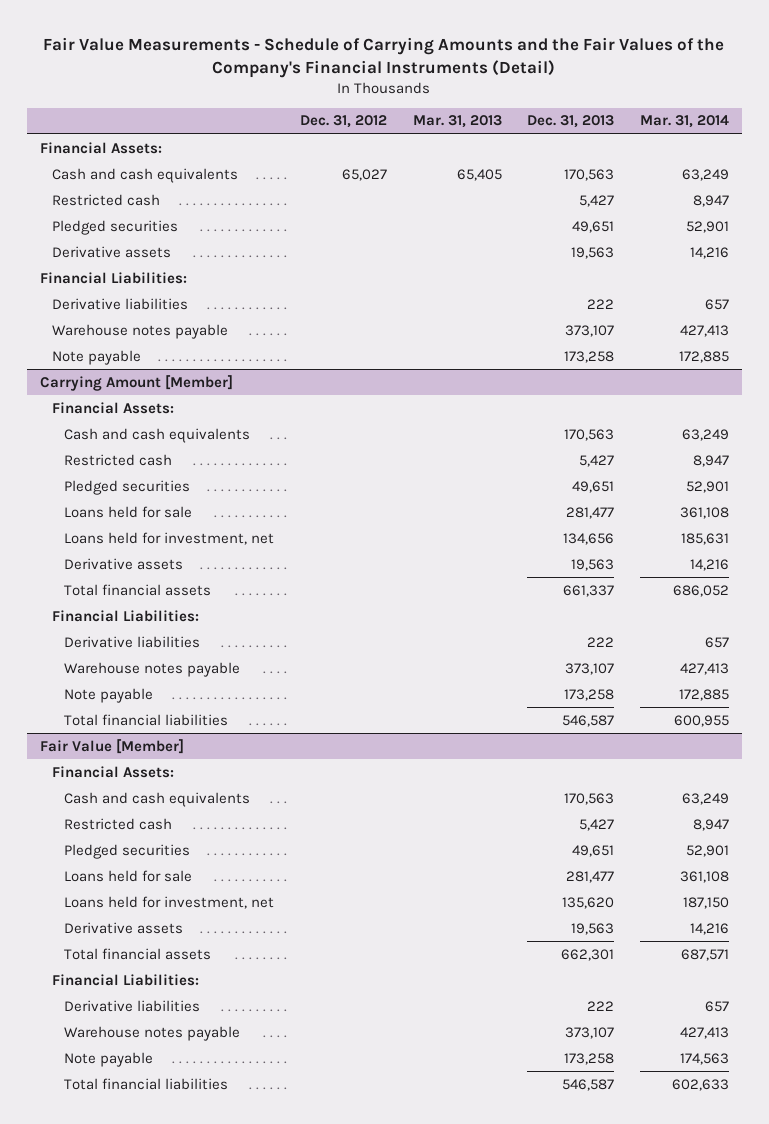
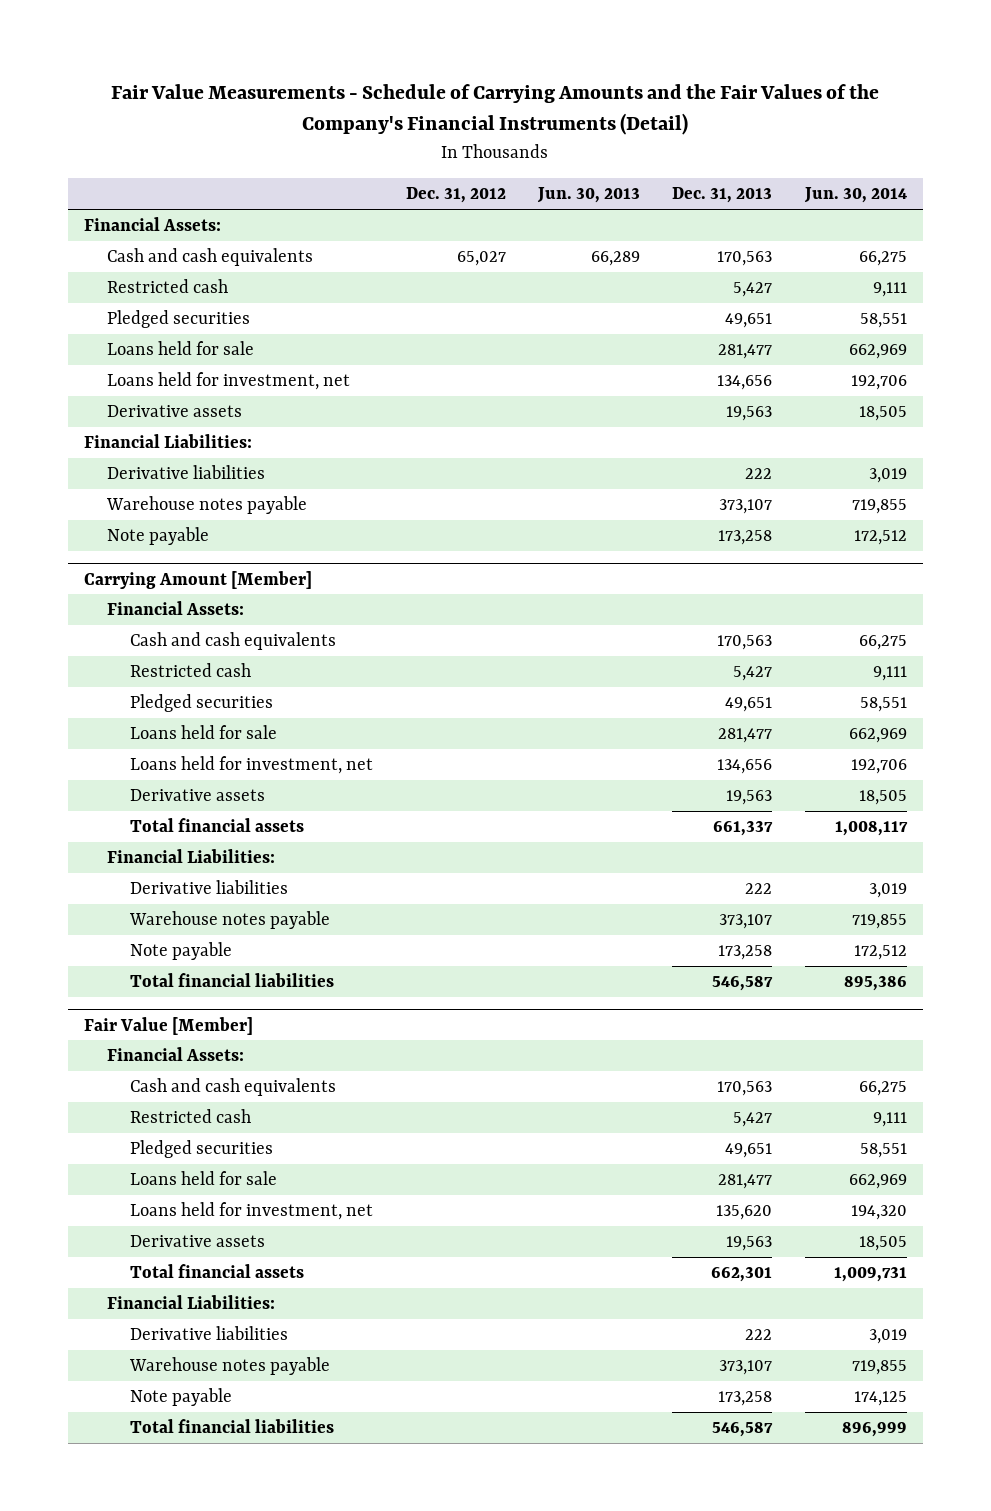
[412,115,502,129] Mar. 31, 2013 -> none
[640,115,730,129] Mar. 31, 2014 -> none
none -> [536,187,640,204] Jun. 30, 2013
none -> [803,187,907,204] Jun. 30, 2014
none -> [107,341,255,356] Loans held for sale
none -> [107,372,351,391] Loans held for investment, net

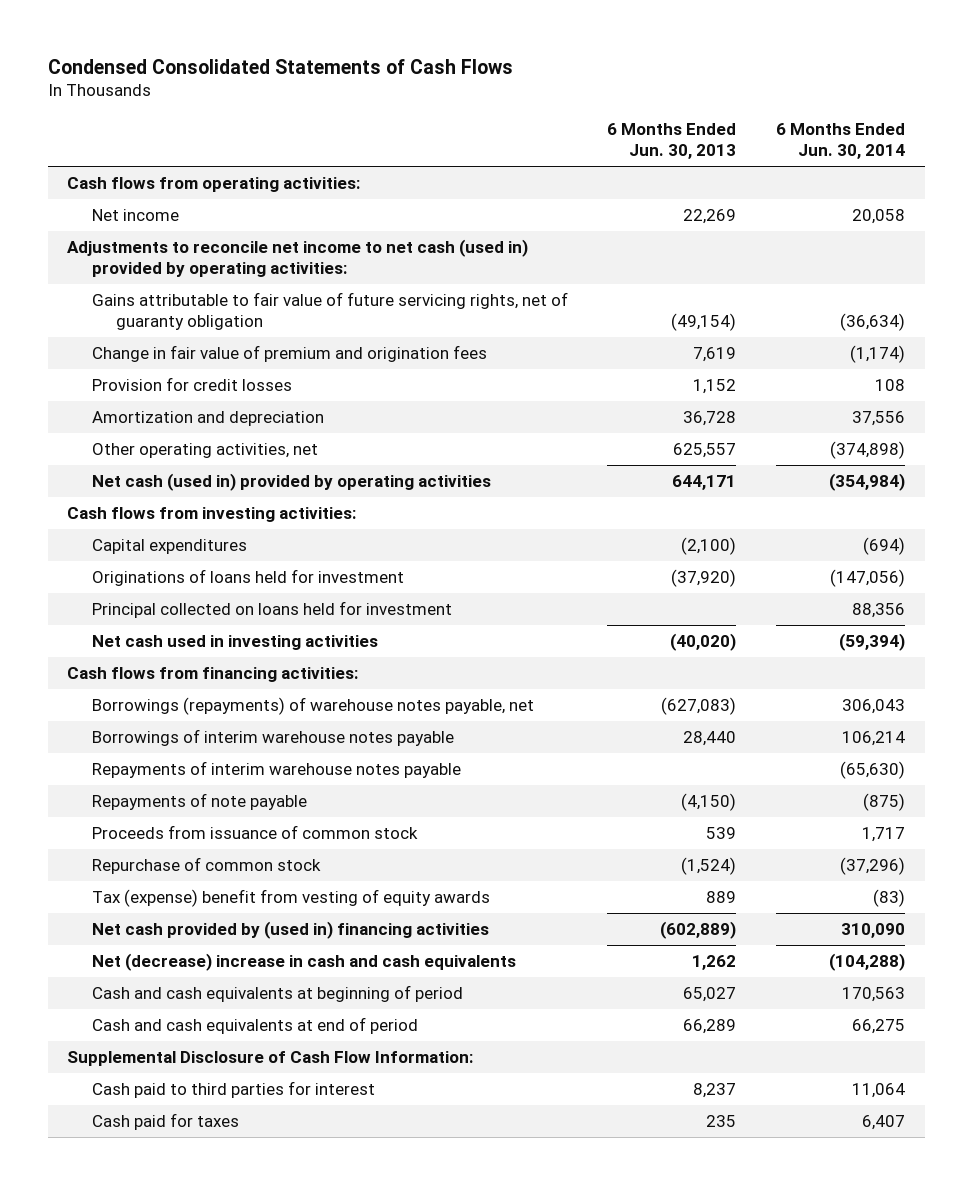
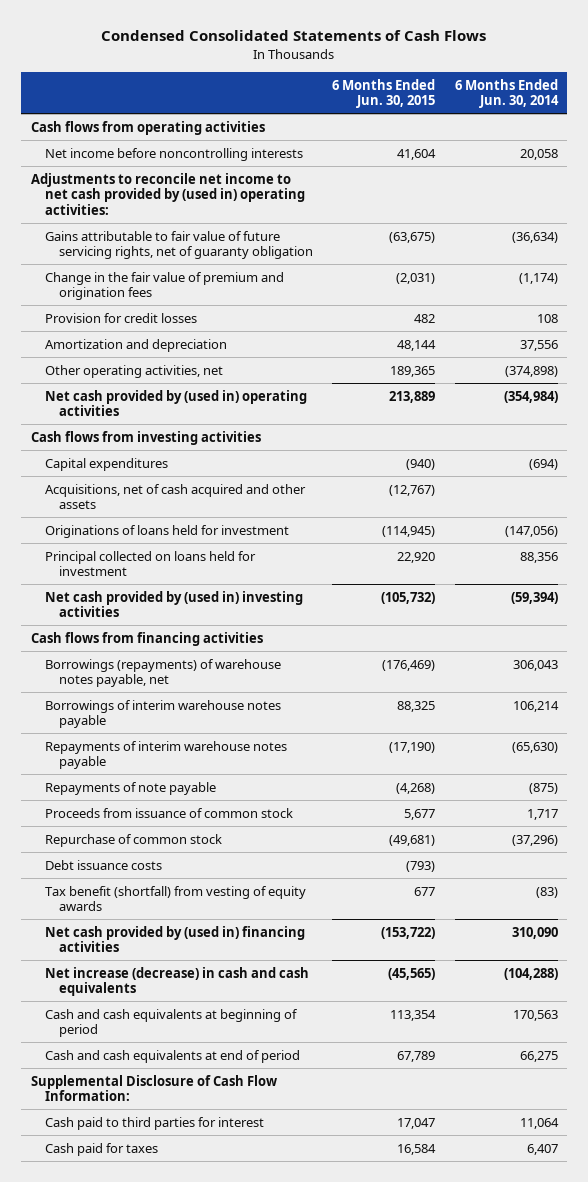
[607,123,737,159] 6 Months Ended Jun. 30, 2013 -> none
none -> [332,78,436,109] 6 Months Ended Jun. 30, 2015
[67,177,361,193] Cash flows from operating activities: -> [30,120,265,135] Cash flows from operating activities
[91,209,179,222] Net income -> [44,147,303,161] Net income before noncontrolling interests
[67,239,529,277] Adjustments to reconcile net income to net cash (used in) provided by operating activities: -> [30,172,305,215] Adjustments to reconcile net income to net cash provided by (used in) operating activities:
[91,345,487,363] Change in fair value of premium and origination fees -> [44,271,284,301] Change in the fair value of premium and origination fees
[91,473,491,492] Net cash (used in) provided by operating activities -> [44,389,307,417] Net cash provided by (used in) operating activities
[67,507,357,523] Cash flows from investing activities: -> [30,430,261,445] Cash flows from investing activities
none -> [44,483,306,510] Acquisitions, net of cash acquired and other assets
[91,635,378,651] Net cash used in investing activities -> [44,590,303,618] Net cash provided by (used in) investing activities
[67,667,359,683] Cash flows from financing activities: -> [30,631,263,646] Cash flows from financing activities
none -> [44,859,162,870] Debt issuance costs
[91,889,490,908] Tax (expense) benefit from vesting of equity awards -> [44,885,306,912] Tax benefit (shortfall) from vesting of equity awards
[91,953,516,972] Net (decrease) increase in cash and cash equivalents -> [44,966,309,997] Net increase (decrease) in cash and cash equivalents

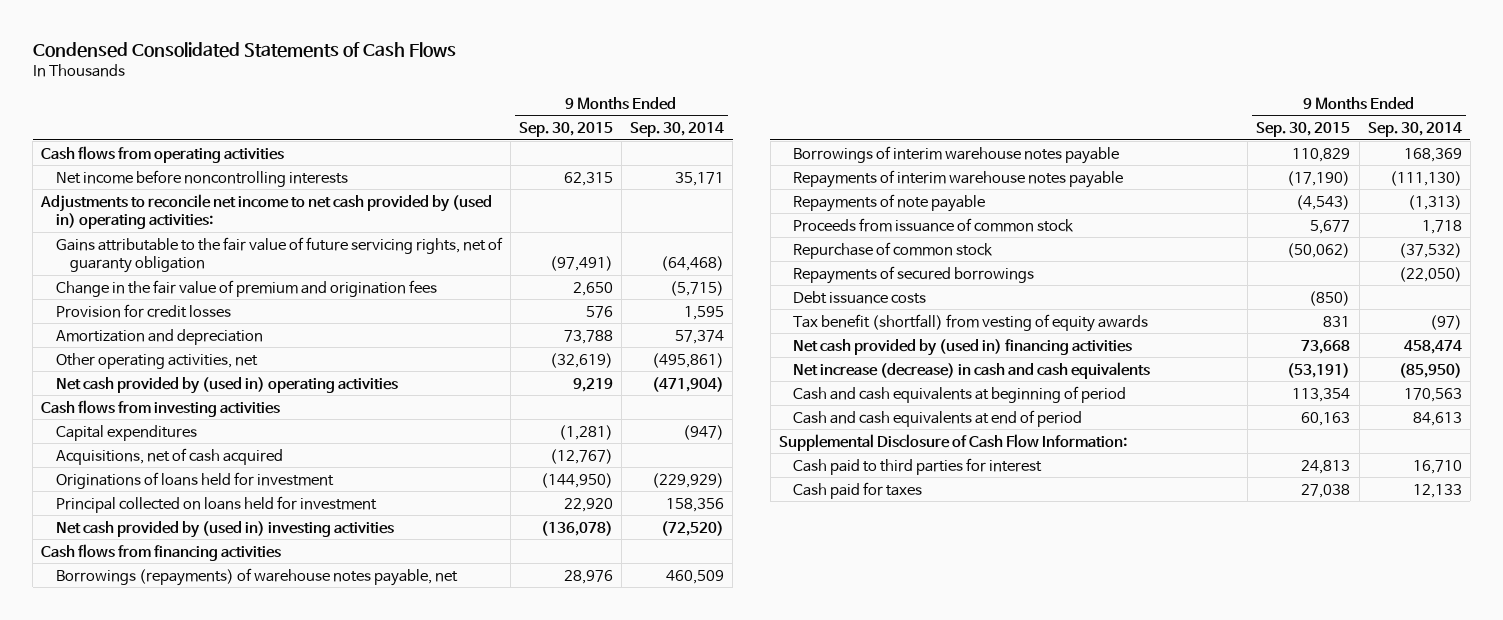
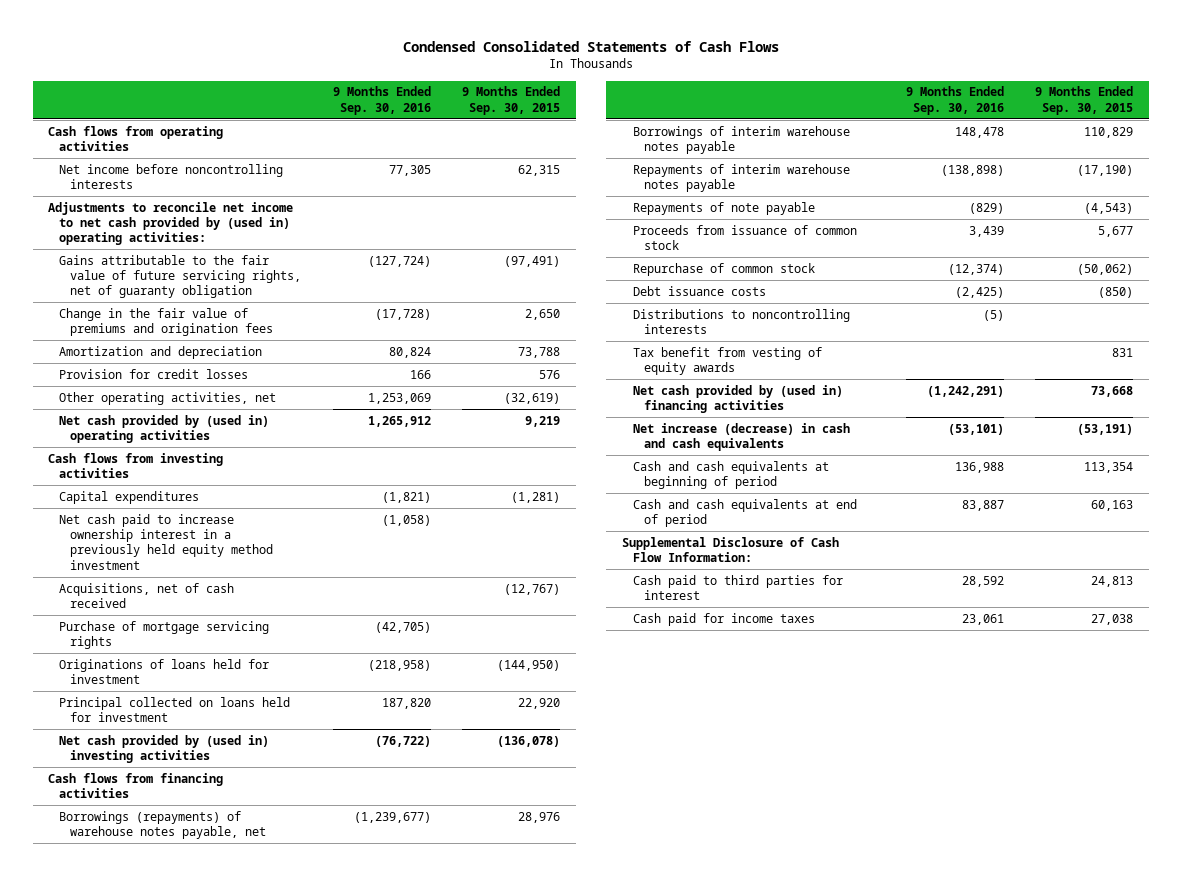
[630,121,725,137] Sep. 30, 2014 -> none
none -> [332,86,431,115] 9 Months Ended Sep. 30, 2016
[55,279,437,297] Change in the fair value of premium and origination fees -> [59,307,274,337] Change in the fair value of premiums and origination fees
[55,303,231,318] Provision for credit losses -> [59,368,249,379] Provision for credit losses
none -> [59,513,274,570] Net cash paid to increase ownership interest in a previously held equity method investment
[55,447,283,465] Acquisitions, net of cash acquired -> [59,582,235,609] Acquisitions, net of cash received
none -> [59,620,270,650] Purchase of mortgage servicing rights
[793,265,1035,284] Repayments of secured borrowings -> none
none -> [632,308,850,335] Distributions to noncontrolling interests
[793,313,1149,332] Tax benefit (shortfall) from vesting of equity awards -> [632,346,822,376] Tax benefit from vesting of equity awards
[793,481,923,499] Cash paid for taxes -> [632,612,815,626] Cash paid for income taxes

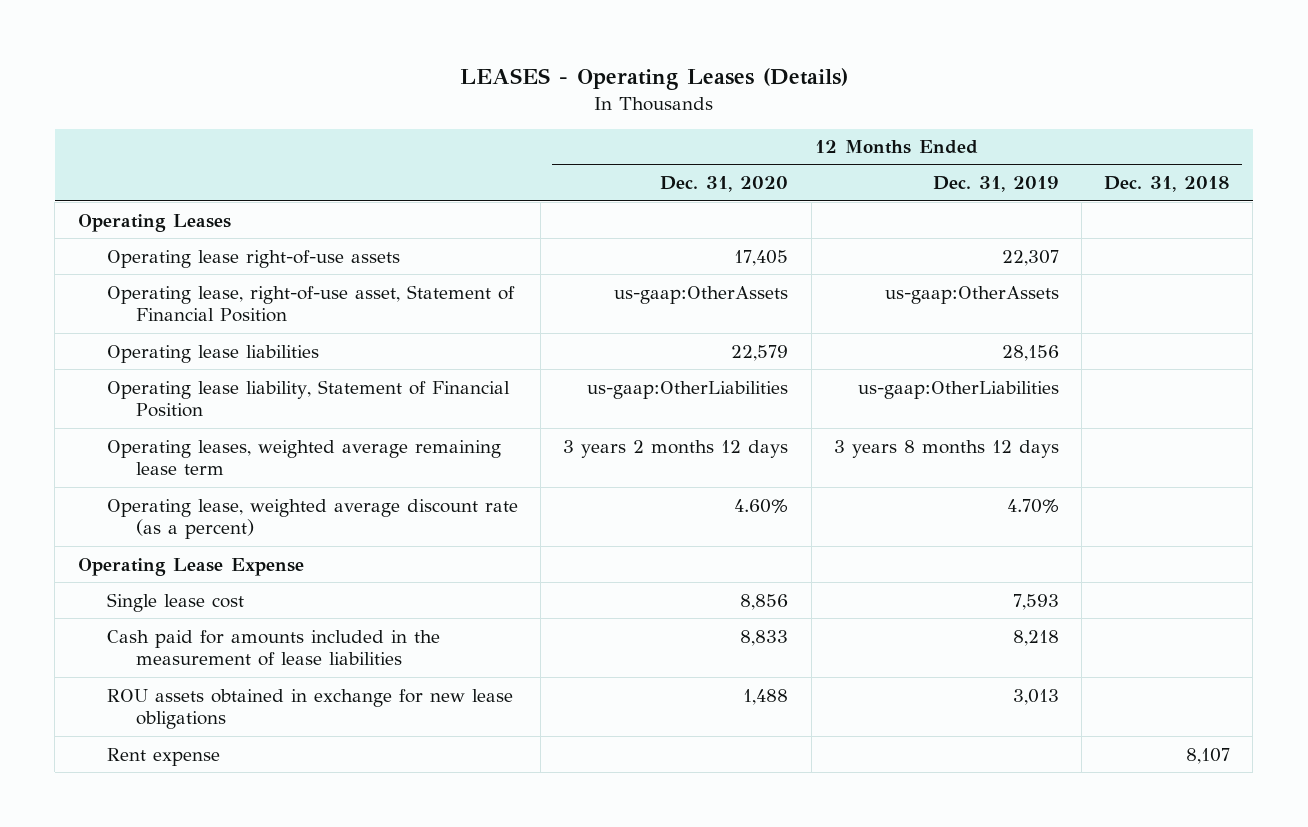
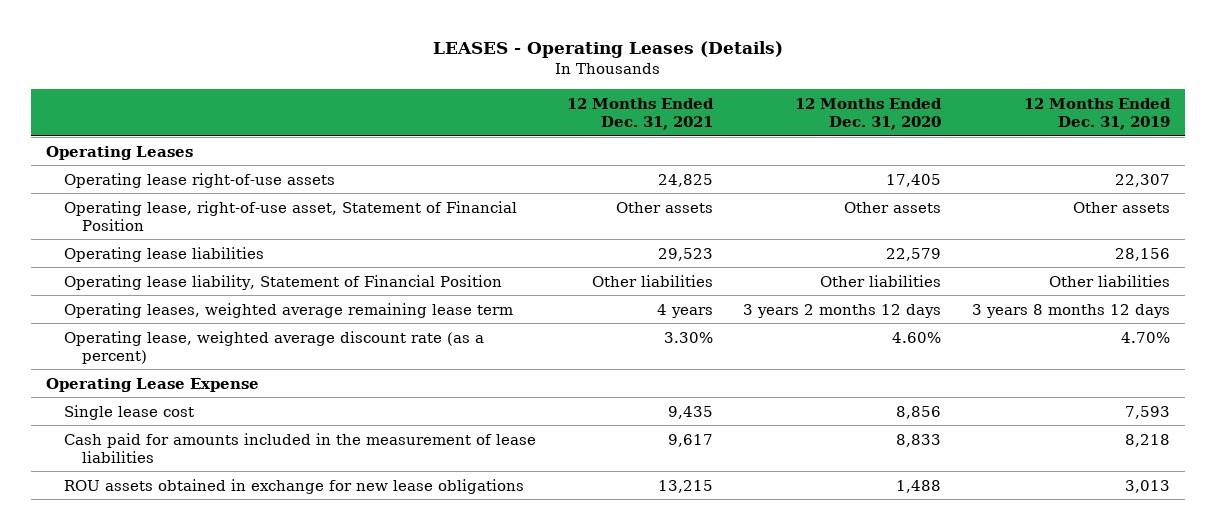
[1104,176,1231,193] Dec. 31, 2018 -> none
none -> [566,97,714,131] 12 Months Ended Dec. 31, 2021
[614,285,789,304] us-gaap:OtherAssets -> [844,201,942,213] Other assets
[884,285,1059,304] us-gaap:OtherAssets -> [1072,201,1170,213] Other assets
[587,380,789,399] us-gaap:OtherLiabilities -> [820,274,942,287] Other liabilities
[857,380,1059,399] us-gaap:OtherLiabilities -> [1048,274,1170,287] Other liabilities
[106,747,220,766] Rent expense -> none

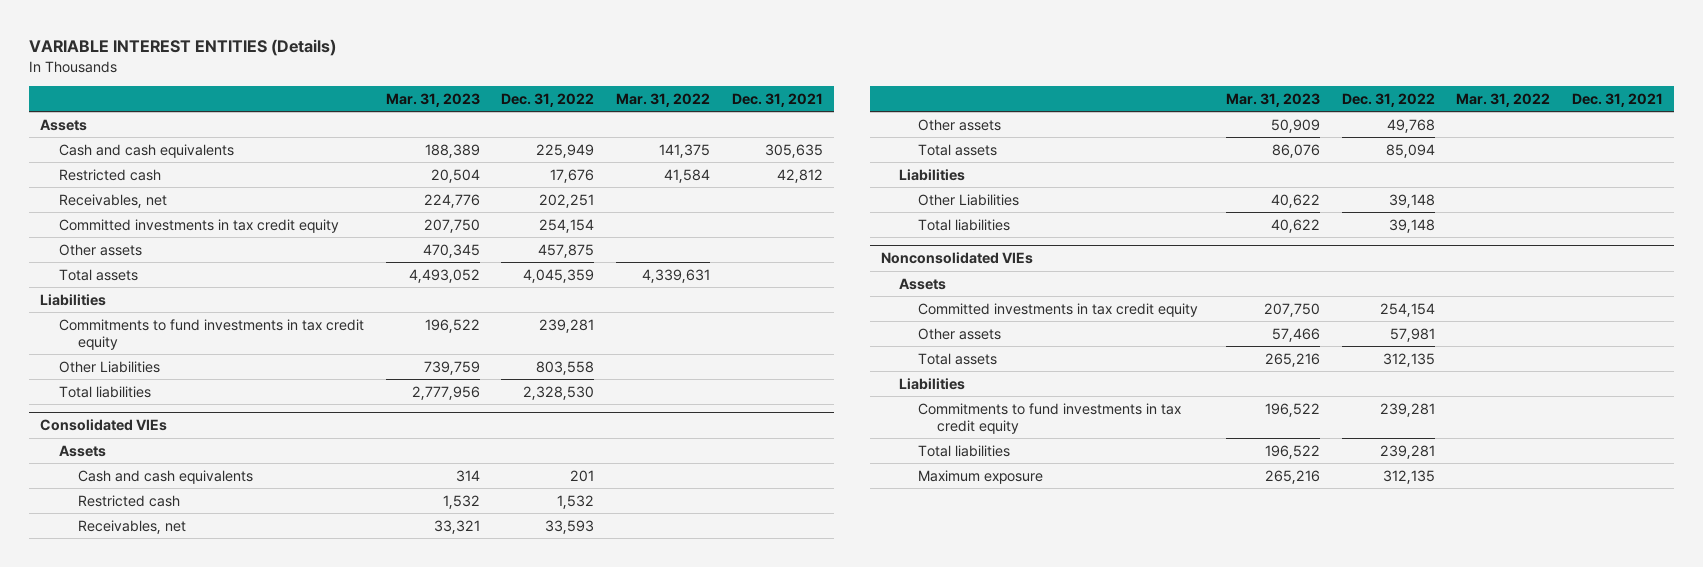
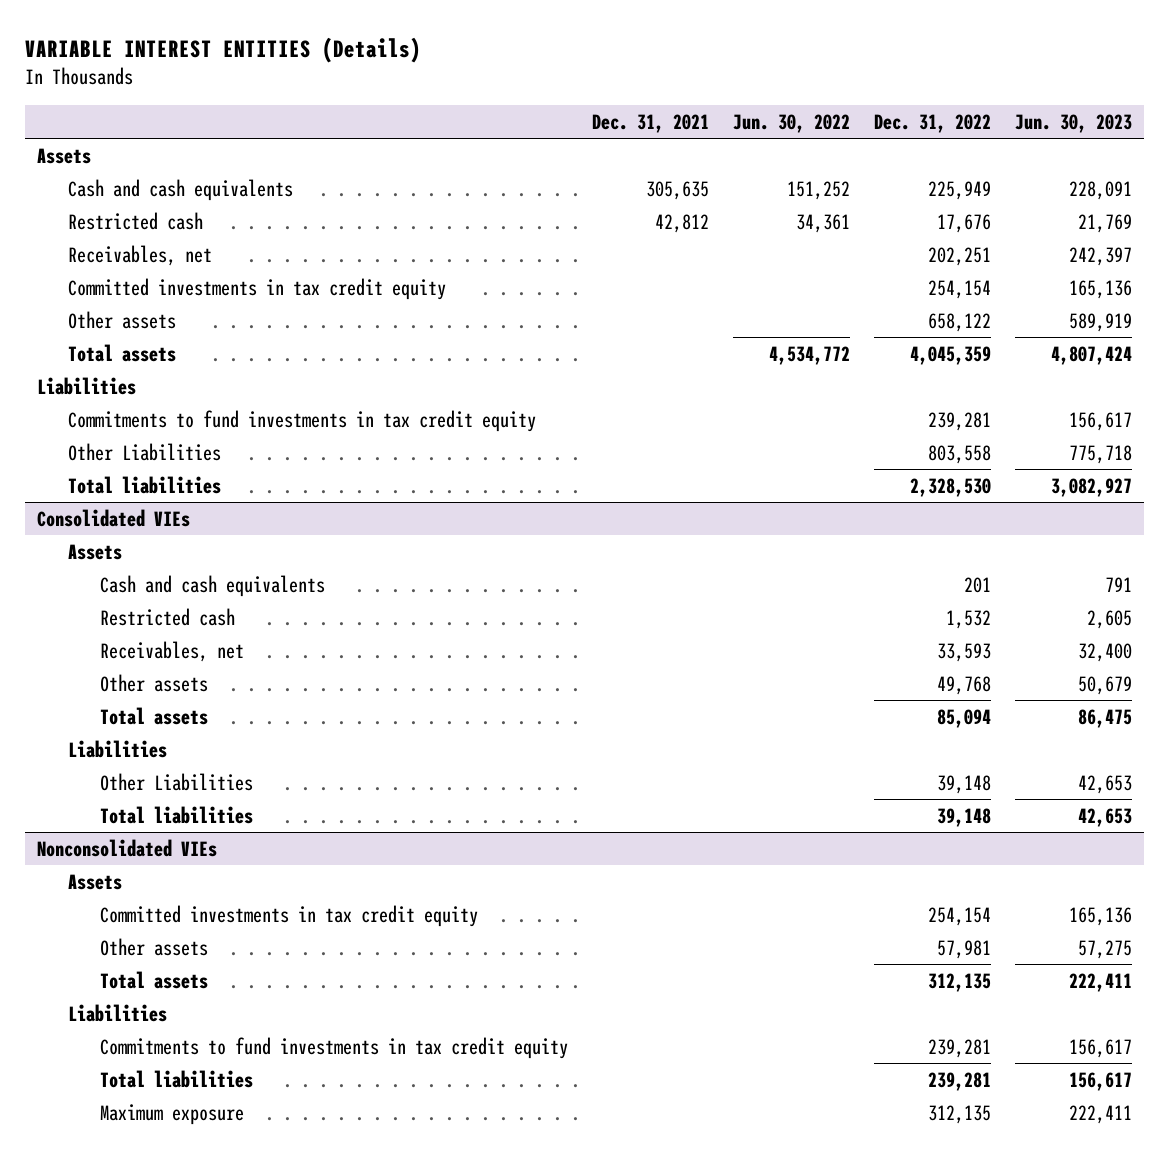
[385,92,480,107] Mar. 31, 2023 -> none
[616,92,711,107] Mar. 31, 2022 -> none
none -> [732,113,850,133] Jun. 30, 2022
none -> [1015,113,1133,133] Jun. 30, 2023
[538,243,595,258] 457,875 -> [928,312,992,332] 658,122

